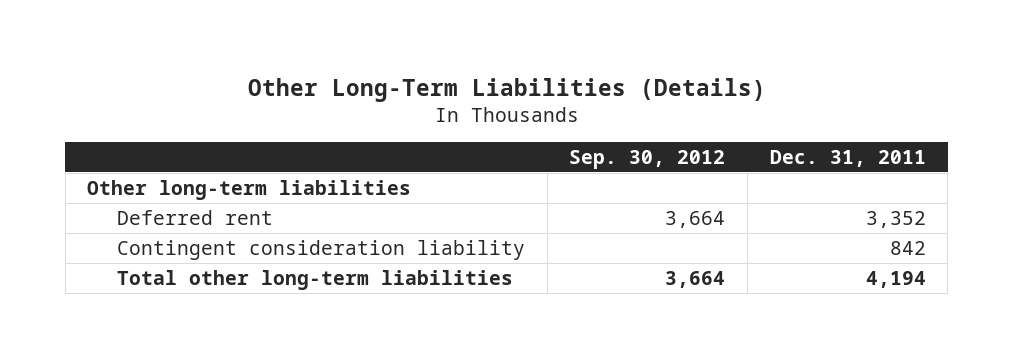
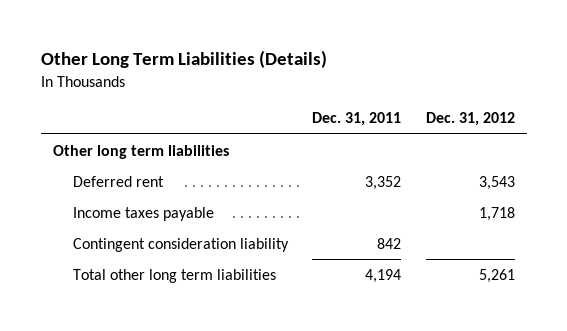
[247,77,766,102] Other Long-Term Liabilities (Details) -> [40,50,327,69] Other Long Term Liabilities (Details)
[569,149,726,169] Sep. 30, 2012 -> none
none -> [425,112,515,127] Dec. 31, 2012
[87,180,412,201] Other long-term liabilities -> [52,144,229,159] Other long term liabilities
none -> [72,206,214,221] Income taxes payable
[117,270,514,291] Total other long-term liabilities -> [72,268,276,283] Total other long term liabilities

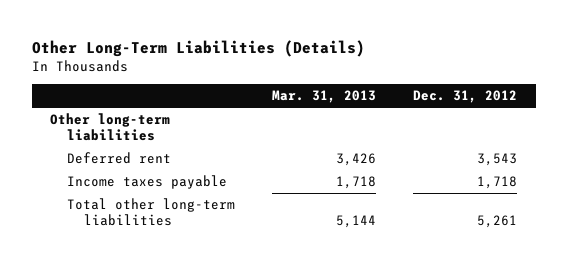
[40,50,327,69] Other Long Term Liabilities (Details) -> [31,39,365,57] Other Long-Term Liabilities (Details)
[312,112,402,127] Dec. 31, 2011 -> none
none -> [272,90,377,104] Mar. 31, 2013
[52,144,229,159] Other long term liabilities -> [50,113,171,142] Other long-term liabilities
[72,237,289,252] Contingent consideration liability -> none
[72,268,276,283] Total other long term liabilities -> [67,198,236,227] Total other long-term liabilities

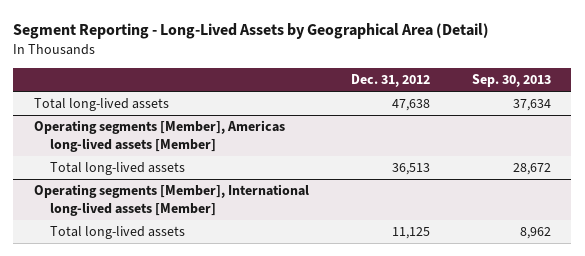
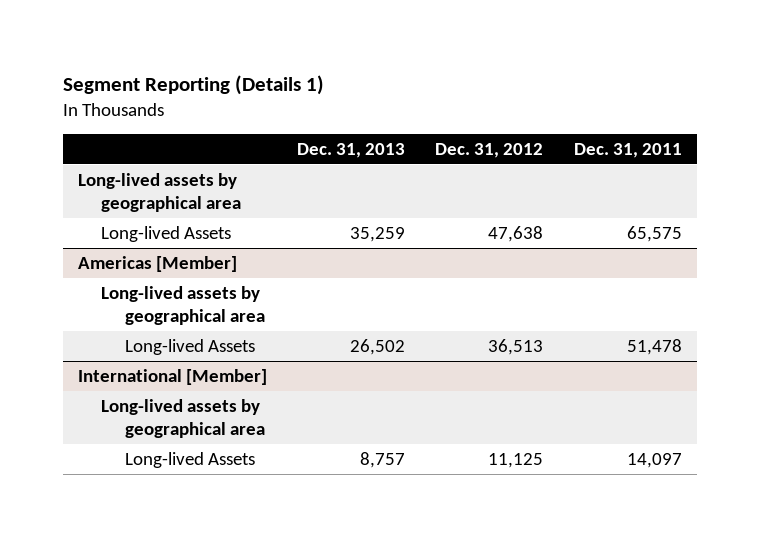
[13,23,490,40] Segment Reporting - Long-Lived Assets by Geographical Area (Detail) -> [62,75,324,96] Segment Reporting (Details 1)
[471,74,551,88] Sep. 30, 2013 -> none
none -> [297,142,406,158] Dec. 31, 2013
none -> [573,142,682,158] Dec. 31, 2011
[34,120,286,152] Operating segments [Member], Americas long-lived assets [Member] -> none
[34,184,310,216] Operating segments [Member], International long-lived assets [Member] -> none
none -> [77,172,242,213] Long-lived assets by geographical area
[34,98,170,112] Total long-lived assets -> [101,225,232,242] Long-lived Assets
none -> [77,255,237,272] Americas [Member]
none -> [101,285,265,326] Long-lived assets by geographical area
[50,162,186,176] Total long-lived assets -> [124,338,255,355] Long-lived Assets
none -> [77,368,267,385] International [Member]
none -> [101,398,265,439] Long-lived assets by geographical area
[50,226,186,240] Total long-lived assets -> [124,451,255,468] Long-lived Assets

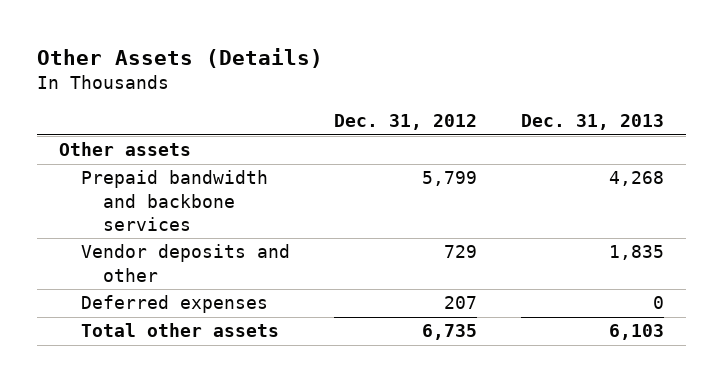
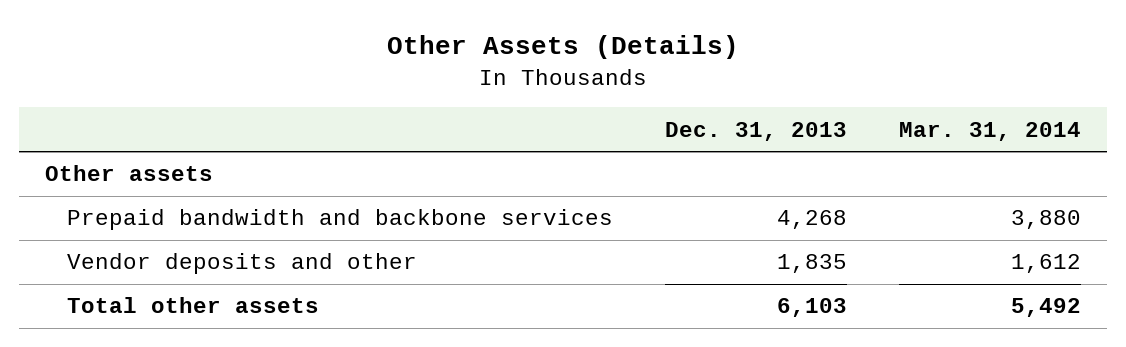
[334,114,478,131] Dec. 31, 2012 -> none
none -> [899,121,1082,141] Mar. 31, 2014
[81,295,269,314] Deferred expenses -> none

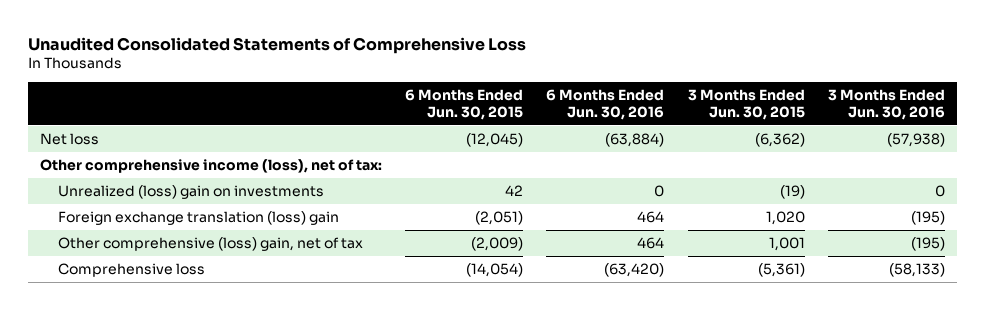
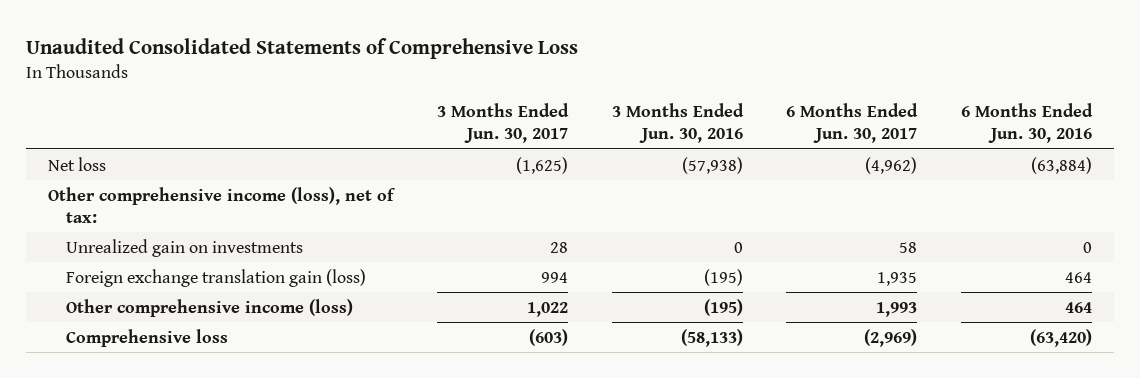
[405,89,524,120] 6 Months Ended Jun. 30, 2015 -> none
[687,89,805,120] 3 Months Ended Jun. 30, 2015 -> none
none -> [436,102,569,144] 3 Months Ended Jun. 30, 2017
none -> [786,102,919,144] 6 Months Ended Jun. 30, 2017
[58,185,325,200] Unrealized (loss) gain on investments -> [65,238,303,257] Unrealized gain on investments
[58,211,340,226] Foreign exchange translation (loss) gain -> [65,268,366,287] Foreign exchange translation gain (loss)
[58,237,364,252] Other comprehensive (loss) gain, net of tax -> [65,298,353,317] Other comprehensive income (loss)

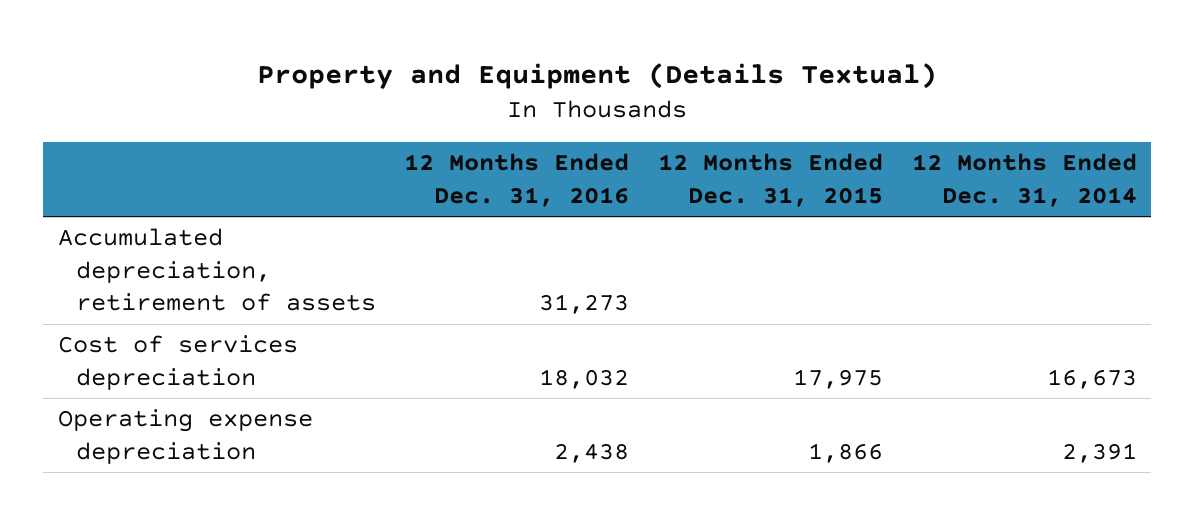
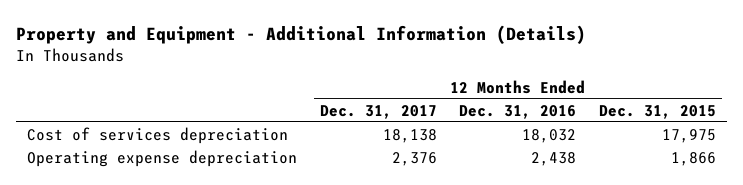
[257,62,938,89] Property and Equipment (Details Textual) -> [15,24,586,44] Property and Equipment - Additional Information (Details)
[911,153,1137,207] 12 Months Ended Dec. 31, 2014 -> none
none -> [319,104,437,119] Dec. 31, 2017
[57,228,376,312] Accumulated depreciation, retirement of assets -> none

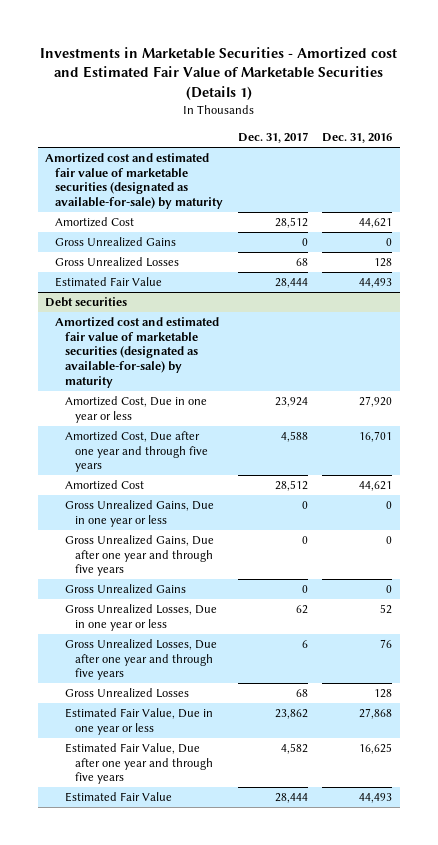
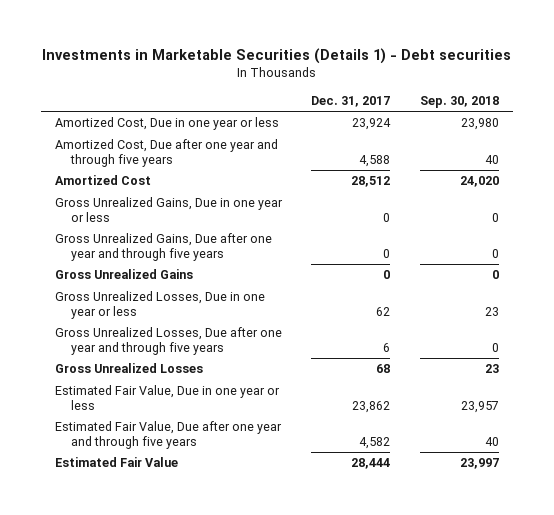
[39,46,397,101] Investments in Marketable Securities - Amortized cost and Estimated Fair Value of Marketable Securities (Details 1) -> [41,48,511,65] Investments in Marketable Securities (Details 1) - Debt securities
[322,133,393,144] Dec. 31, 2016 -> none
none -> [419,95,499,108] Sep. 30, 2018
[45,153,224,210] Amortized cost and estimated fair value of marketable securities (designated as available-for-sale) by maturity -> none
[55,217,135,228] Amortized Cost -> none
[55,237,177,248] Gross Unrealized Gains -> none
[55,257,180,268] Gross Unrealized Losses -> none
[55,277,163,288] Estimated Fair Value -> none
[45,297,128,308] Debt securities -> none
[55,317,220,388] Amortized cost and estimated fair value of marketable securities (designated as available-for-sale) by maturity -> none

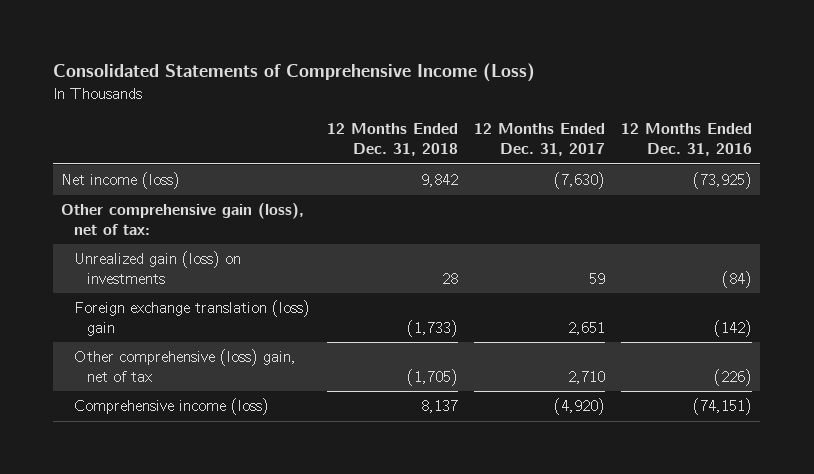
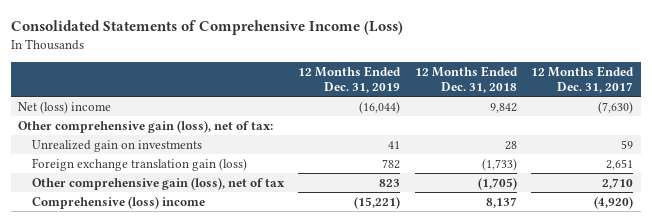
[621,123,753,157] 12 Months Ended Dec. 31, 2016 -> none
none -> [298,65,402,94] 12 Months Ended Dec. 31, 2019
[61,172,181,190] Net income (loss) -> [18,100,112,114] Net (loss) income
[74,251,242,284] Unrealized gain (loss) on investments -> [31,139,202,152] Unrealized gain on investments
[74,300,311,336] Foreign exchange translation (loss) gain -> [31,157,247,171] Foreign exchange translation gain (loss)
[74,349,297,382] Other comprehensive (loss) gain, net of tax -> [31,176,285,190] Other comprehensive gain (loss), net of tax
[74,398,270,416] Comprehensive income (loss) -> [31,195,205,209] Comprehensive (loss) income

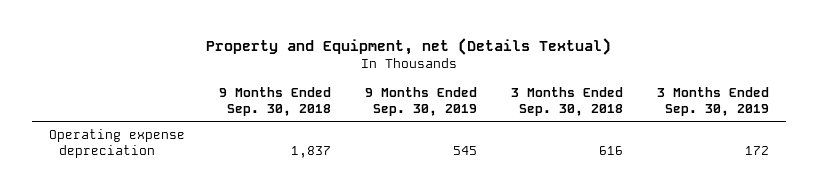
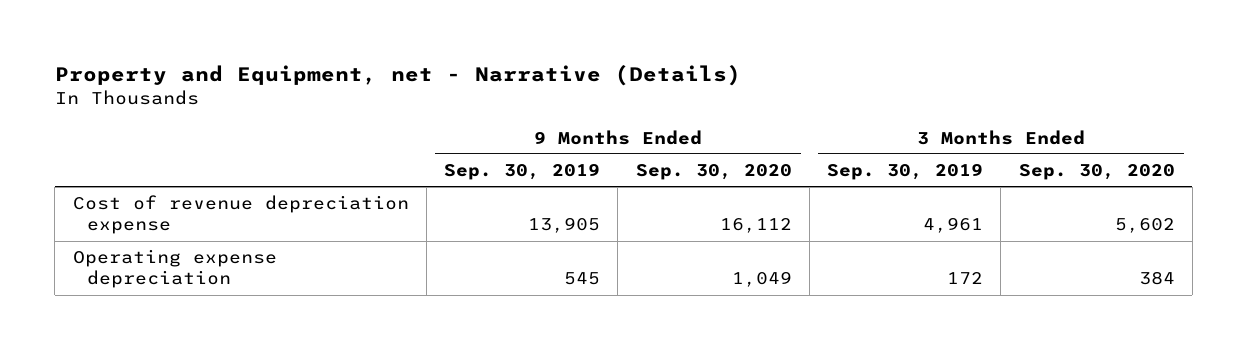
[205,37,611,55] Property and Equipment, net (Details Textual) -> [54,65,741,87] Property and Equipment, net - Narrative (Details)
[218,87,331,116] 9 Months Ended Sep. 30, 2018 -> none
[510,87,623,116] 3 Months Ended Sep. 30, 2018 -> none
none -> [635,164,792,181] Sep. 30, 2020
none -> [1018,164,1175,181] Sep. 30, 2020
none -> [72,195,409,235] Cost of revenue depreciation expense

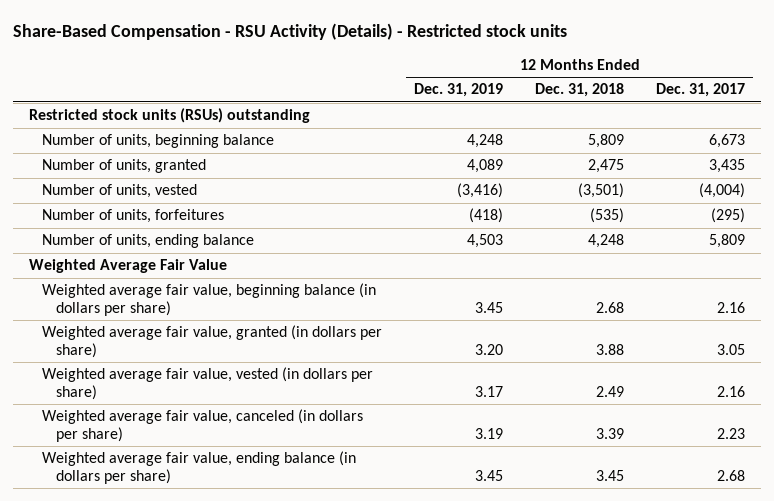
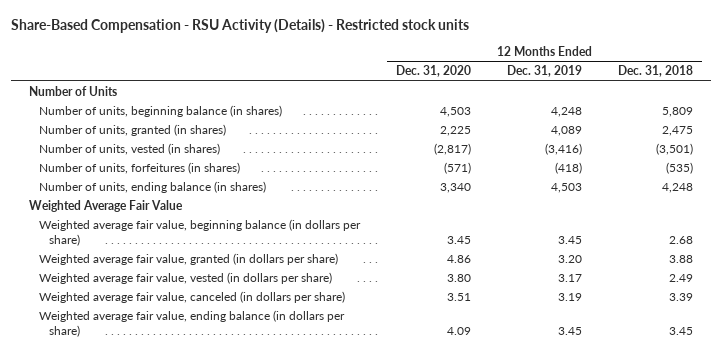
[656,83,746,98] Dec. 31, 2017 -> none
none -> [396,65,472,78] Dec. 31, 2020
[29,108,311,124] Restricted stock units (RSUs) outstanding -> [29,85,118,96] Number of Units
[42,134,275,149] Number of units, beginning balance -> [39,104,283,117] Number of units, beginning balance (in shares)
[42,159,207,174] Number of units, granted -> [39,123,227,136] Number of units, granted (in shares)
[42,184,198,199] Number of units, vested -> [39,142,221,155] Number of units, vested (in shares)
[42,209,225,224] Number of units, forfeitures -> [39,161,241,174] Number of units, forfeitures (in shares)
[42,234,255,249] Number of units, ending balance -> [39,180,267,193] Number of units, ending balance (in shares)

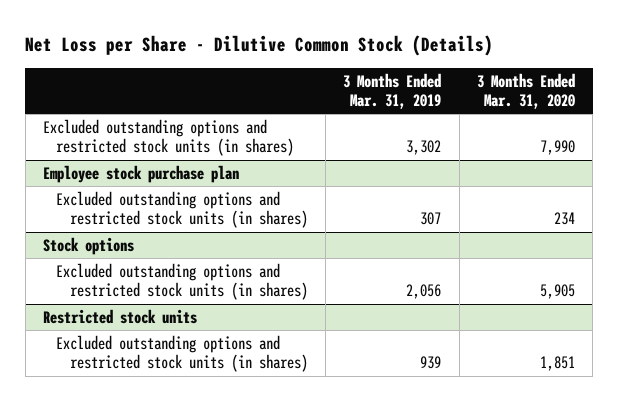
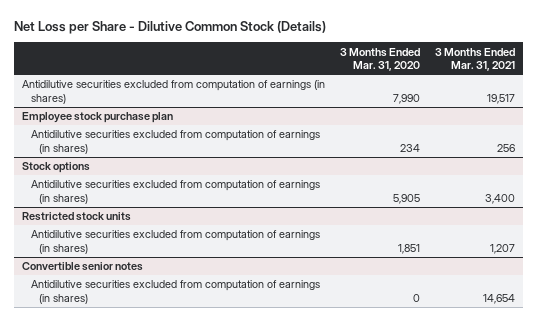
[343,72,442,110] 3 Months Ended Mar. 31, 2019 -> none
none -> [435,47,516,72] 3 Months Ended Mar. 31, 2021
[43,118,295,157] Excluded outstanding options and restricted stock units (in shares) -> [21,80,325,104] Antidilutive securities excluded from computation of earnings (in shares)
[56,190,308,229] Excluded outstanding options and restricted stock units (in shares) -> [30,130,320,154] Antidilutive securities excluded from computation of earnings (in shares)
[56,262,308,301] Excluded outstanding options and restricted stock units (in shares) -> [30,180,320,204] Antidilutive securities excluded from computation of earnings (in shares)
[56,334,308,373] Excluded outstanding options and restricted stock units (in shares) -> [30,230,320,254] Antidilutive securities excluded from computation of earnings (in shares)
none -> [21,262,143,272] Convertible senior notes
none -> [30,280,320,304] Antidilutive securities excluded from computation of earnings (in shares)

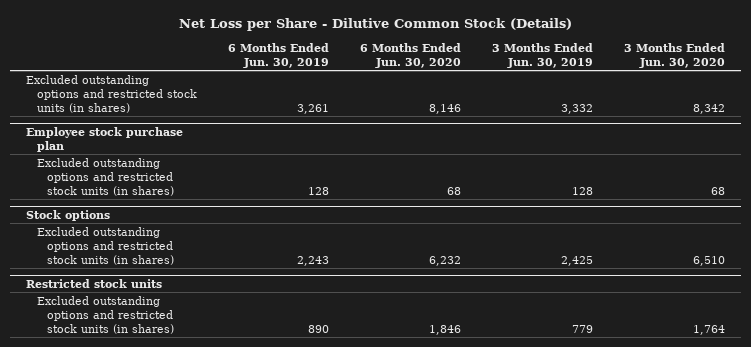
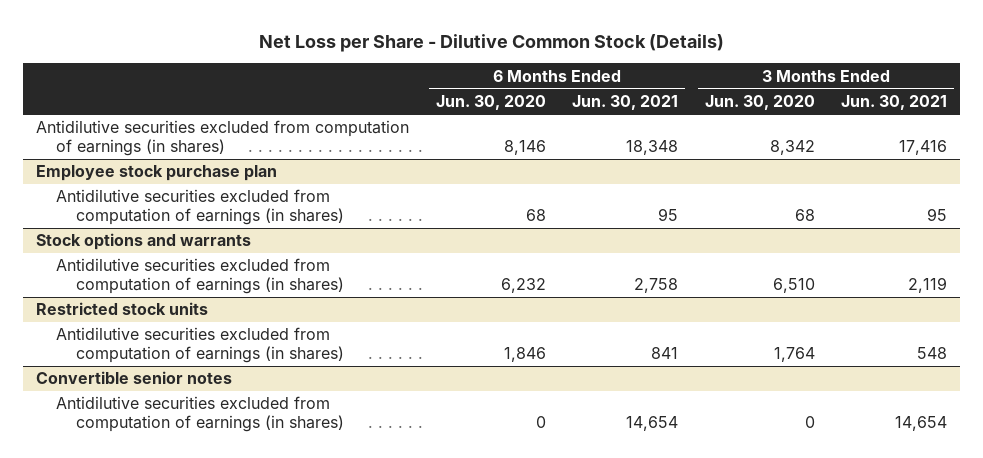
[227,42,329,68] 6 Months Ended Jun. 30, 2019 -> none
[492,42,594,68] 3 Months Ended Jun. 30, 2019 -> none
none -> [572,95,679,111] Jun. 30, 2021
none -> [840,95,947,111] Jun. 30, 2021
[25,74,197,113] Excluded outstanding options and restricted stock units (in shares) -> [36,120,410,156] Antidilutive securities excluded from computation of earnings (in shares)
[36,157,175,196] Excluded outstanding options and restricted stock units (in shares) -> [56,189,344,225] Antidilutive securities excluded from computation of earnings (in shares)
[25,209,110,221] Stock options -> [36,233,252,251] Stock options and warrants
[36,226,175,265] Excluded outstanding options and restricted stock units (in shares) -> [56,258,344,294] Antidilutive securities excluded from computation of earnings (in shares)
[36,295,175,334] Excluded outstanding options and restricted stock units (in shares) -> [56,327,344,363] Antidilutive securities excluded from computation of earnings (in shares)
none -> [36,371,233,385] Convertible senior notes
none -> [56,396,344,432] Antidilutive securities excluded from computation of earnings (in shares)

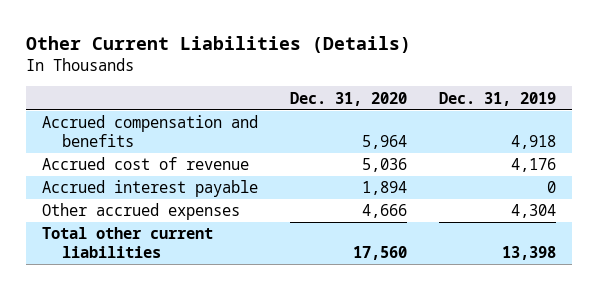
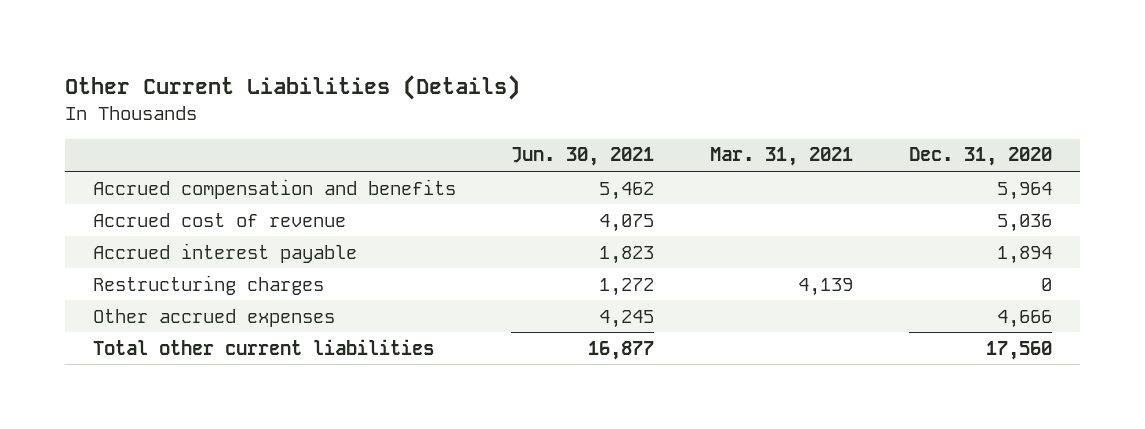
[439,91,557,106] Dec. 31, 2019 -> none
none -> [511,147,655,167] Jun. 30, 2021
none -> [710,147,854,167] Mar. 31, 2021
none -> [92,274,324,295] Restructuring charges

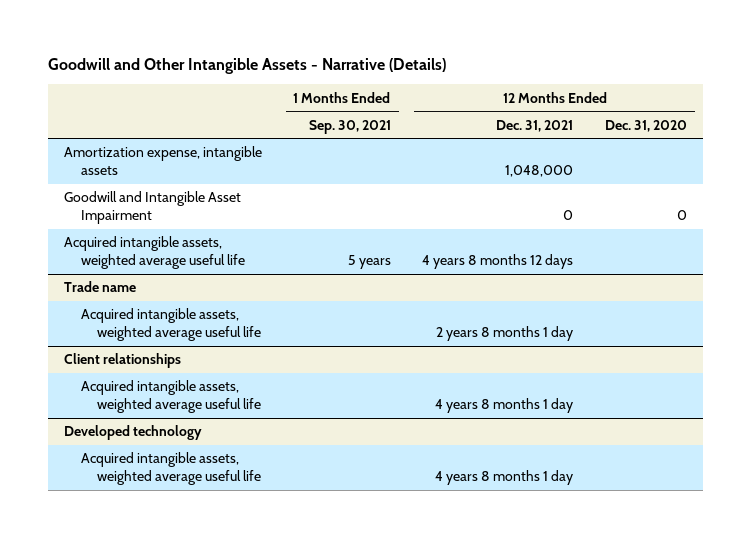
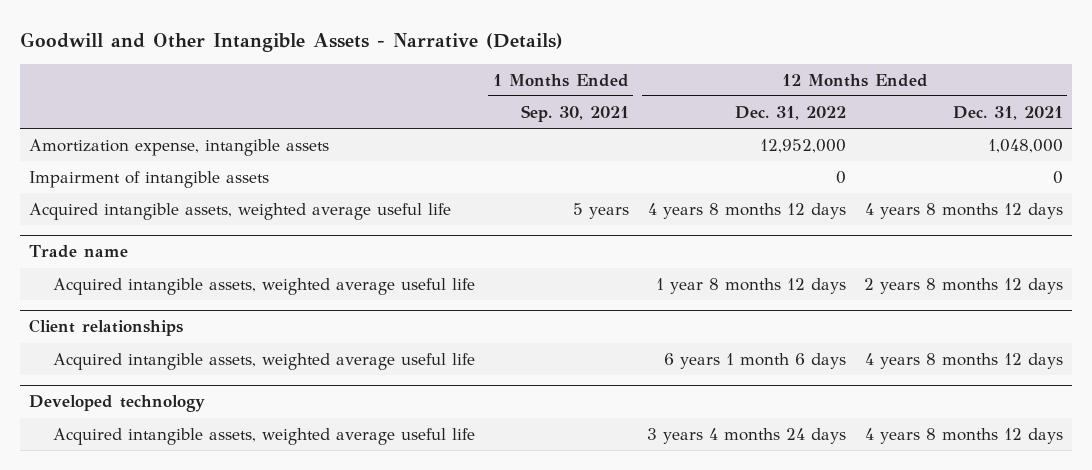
[604,119,687,132] Dec. 31, 2020 -> none
none -> [734,105,846,120] Dec. 31, 2022
[64,191,242,225] Goodwill and Intangible Asset Impairment -> [29,171,270,189] Impairment of intangible assets
[436,326,574,342] 2 years 8 months 1 day -> [863,278,1063,295] 2 years 8 months 12 days
[435,398,574,414] 4 years 8 months 1 day -> [864,353,1063,370] 4 years 8 months 12 days
[435,470,574,486] 4 years 8 months 1 day -> [864,428,1063,445] 4 years 8 months 12 days

